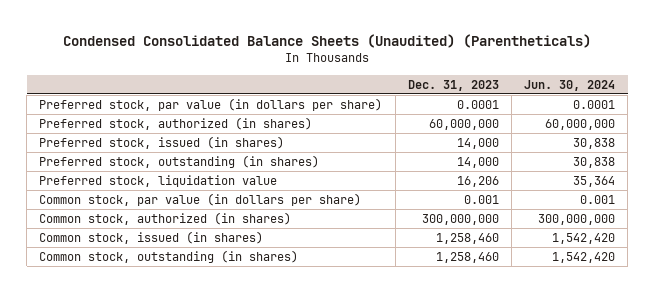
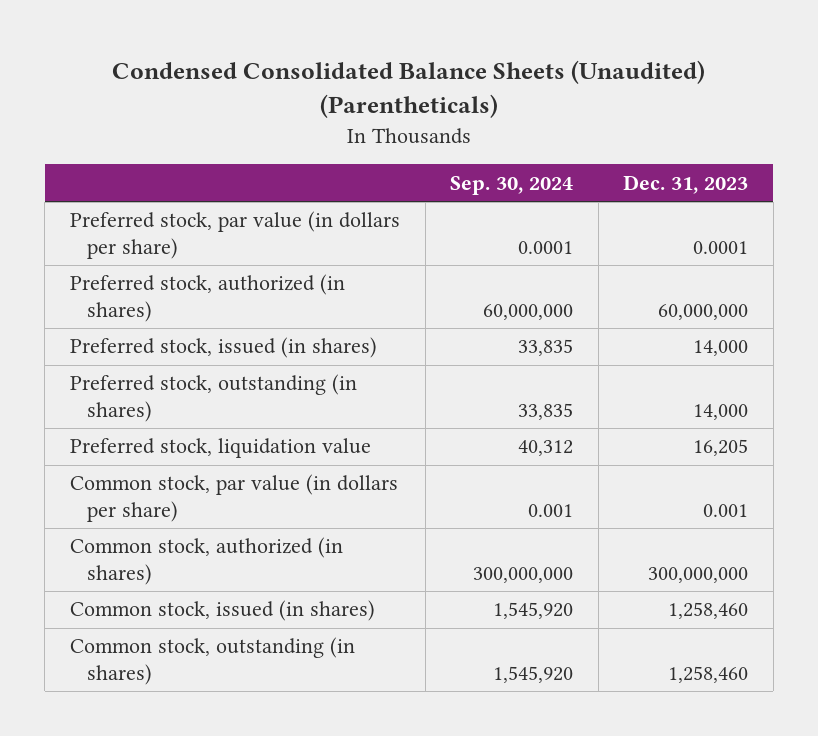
[523,79,615,91] Jun. 30, 2024 -> none
none -> [450,175,574,195] Sep. 30, 2024
[456,176,499,188] 16,206 -> [693,439,749,457] 16,205

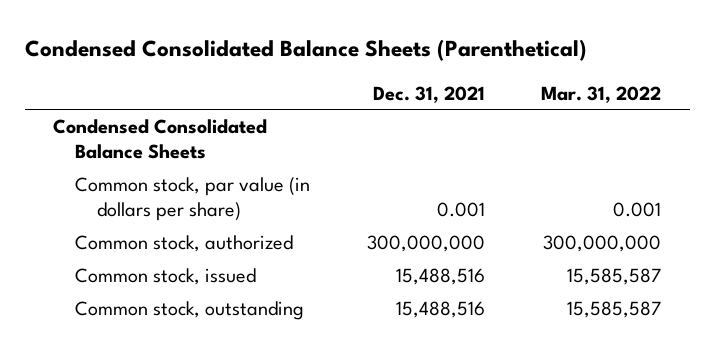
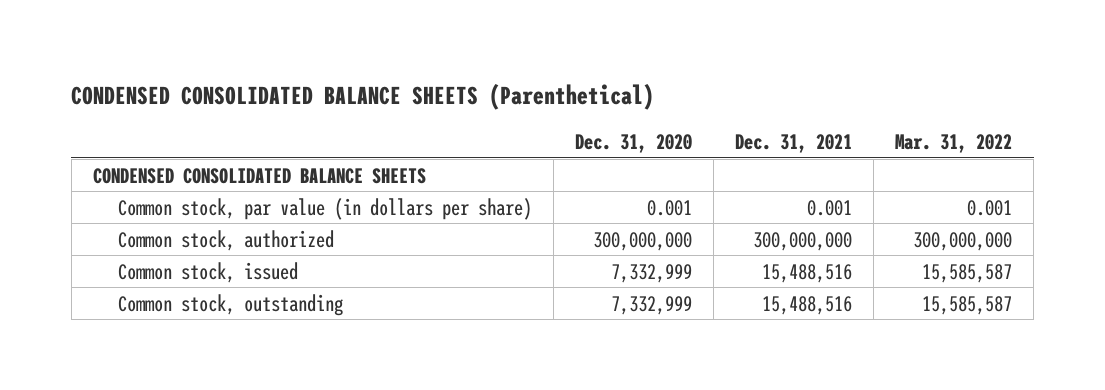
[25,39,588,62] Condensed Consolidated Balance Sheets (Parenthetical) -> [71,83,655,111] CONDENSED CONSOLIDATED BALANCE SHEETS (Parenthetical)
none -> [574,133,692,153] Dec. 31, 2020
[53,118,268,160] Condensed Consolidated Balance Sheets -> [92,167,426,184] CONDENSED CONSOLIDATED BALANCE SHEETS

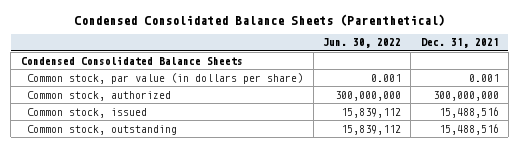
[71,83,655,111] CONDENSED CONSOLIDATED BALANCE SHEETS (Parenthetical) -> [73,13,445,26] Condensed Consolidated Balance Sheets (Parenthetical)
[574,133,692,153] Dec. 31, 2020 -> none
[895,133,1013,153] Mar. 31, 2022 -> none
none -> [322,38,401,49] Jun. 30, 2022
[92,167,426,184] CONDENSED CONSOLIDATED BALANCE SHEETS -> [20,55,243,65] Condensed Consolidated Balance Sheets

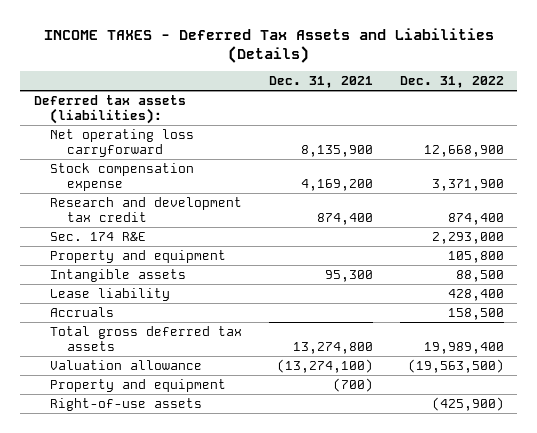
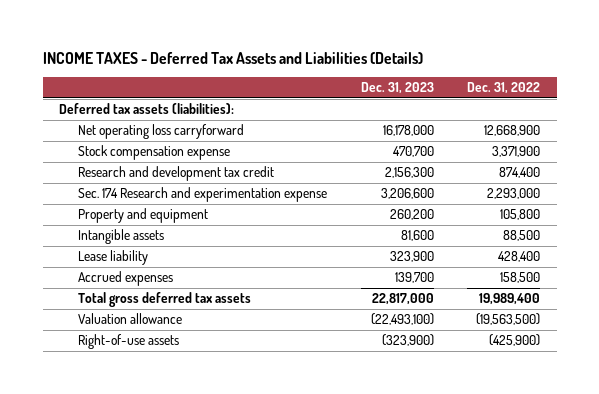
[268,76,373,89] Dec. 31, 2021 -> none
none -> [360,82,434,95] Dec. 31, 2023
[50,231,147,241] Sec. 174 R&E -> [78,187,328,203] Sec. 174 Research and experimentation expense
[50,306,115,317] Accruals -> [78,271,174,287] Accrued expenses
[50,378,227,392] Property and equipment -> none

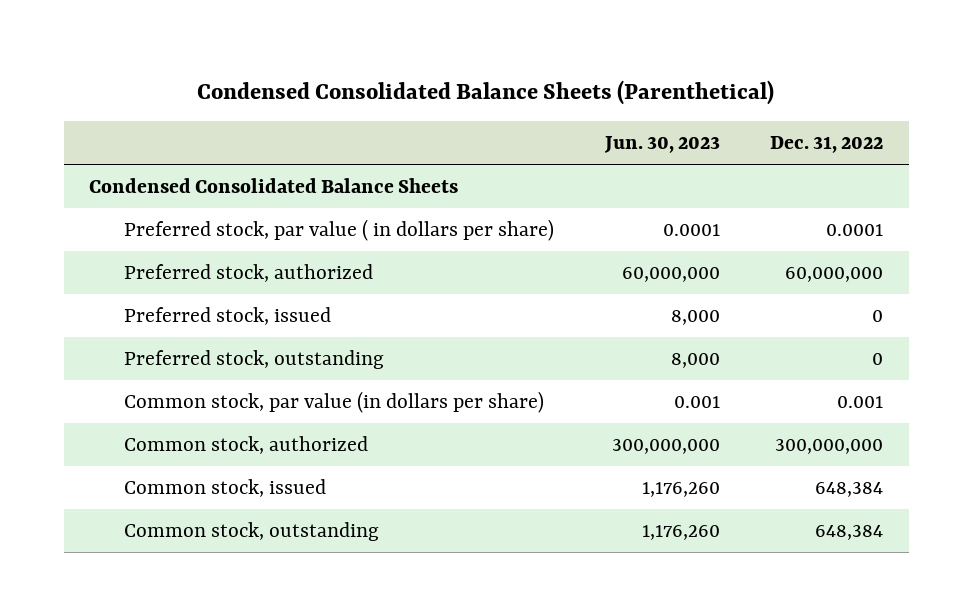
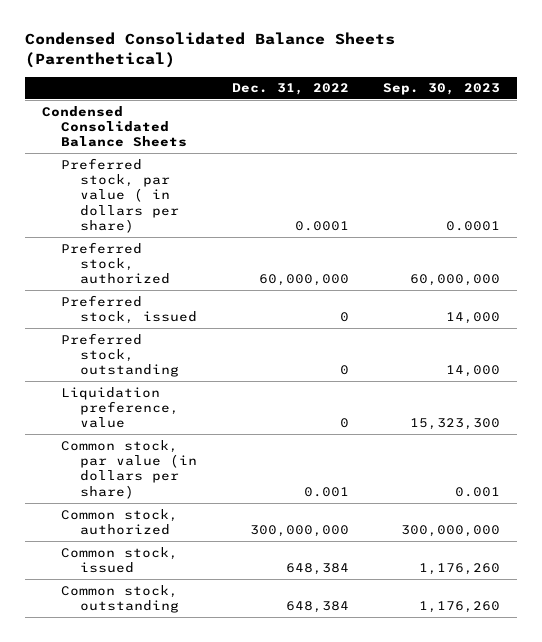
[603,136,720,154] Jun. 30, 2023 -> none
none -> [383,83,501,96] Sep. 30, 2023
none -> [61,386,180,429] Liquidation preference, value

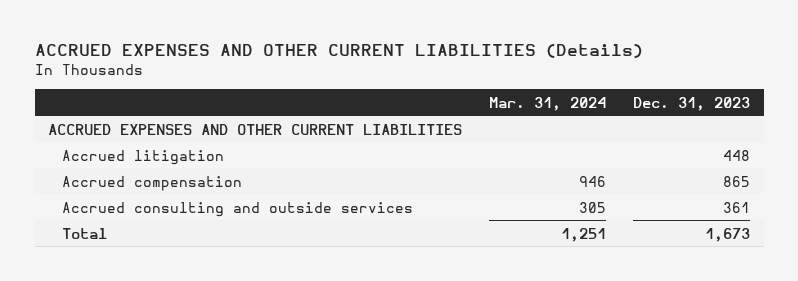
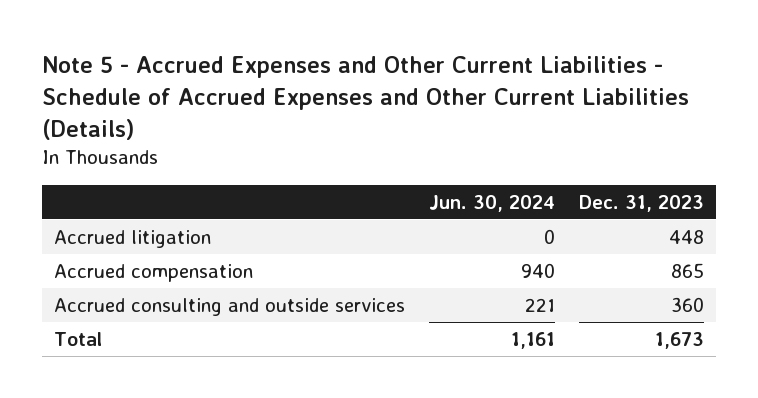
[34,44,643,59] ACCRUED EXPENSES AND OTHER CURRENT LIABILITIES (Details) -> [41,56,689,140] Note 5 - Accrued Expenses and Other Current Liabilities - Schedule of Accrued Expenses and Other Current Liabilities (Details)
[489,96,607,111] Mar. 31, 2024 -> none
none -> [428,194,555,212] Jun. 30, 2024
[48,123,463,135] ACCRUED EXPENSES AND OTHER CURRENT LIABILITIES -> none
[723,201,751,213] 361 -> [670,297,704,313] 360

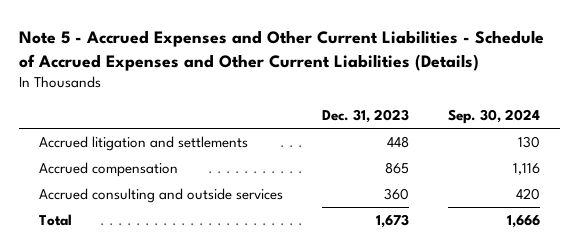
[428,194,555,212] Jun. 30, 2024 -> none
none -> [448,109,541,125] Sep. 30, 2024
[53,230,211,249] Accrued litigation -> [39,135,249,151] Accrued litigation and settlements

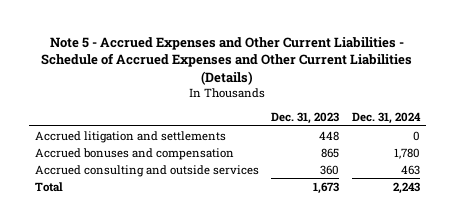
[448,109,541,125] Sep. 30, 2024 -> none
none -> [351,112,421,125] Dec. 31, 2024
[39,161,179,177] Accrued compensation -> [35,147,235,160] Accrued bonuses and compensation

